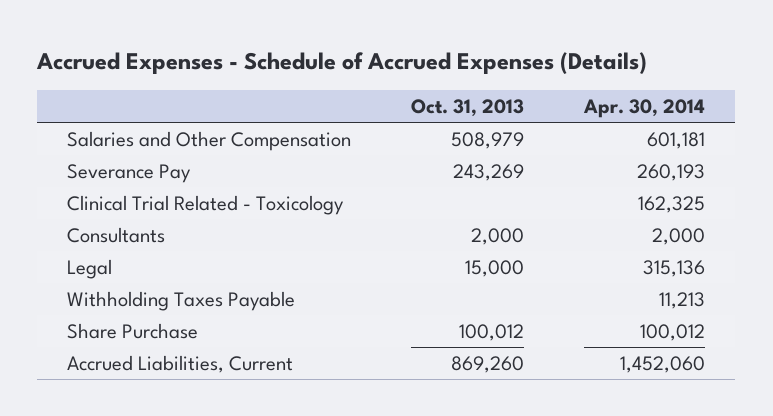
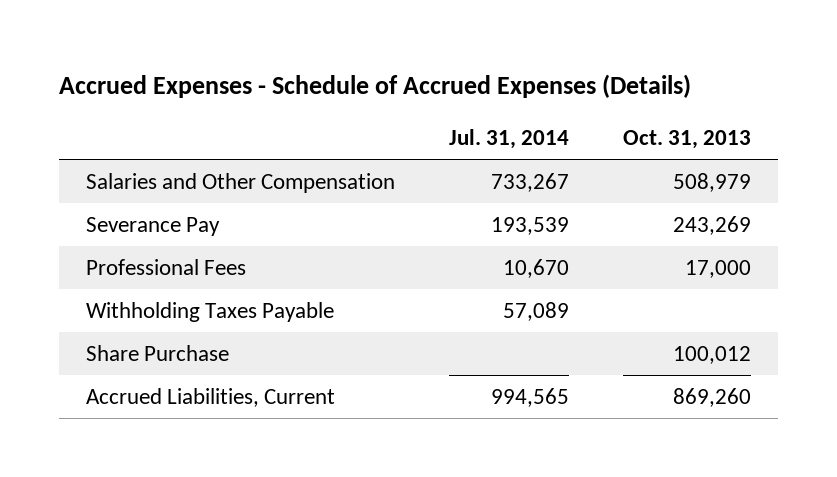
[583,99,706,119] Apr. 30, 2014 -> none
none -> [449,129,570,150] Jul. 31, 2014
[67,194,345,215] Clinical Trial Related - Toxicology -> none
[67,226,166,243] Consultants -> none
[67,258,113,279] Legal -> none
none -> [86,258,247,275] Professional Fees

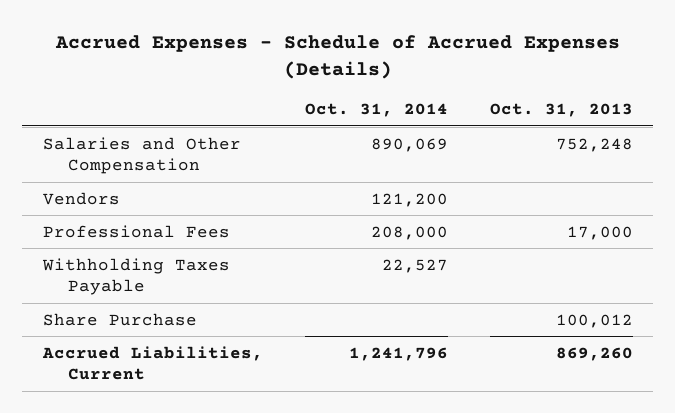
[449,129,570,150] Jul. 31, 2014 -> none
none -> [304,103,448,118] Oct. 31, 2014
[86,216,221,236] Severance Pay -> none
[673,172,752,192] 508,979 -> [555,137,633,152] 752,248
none -> [42,191,120,205] Vendors

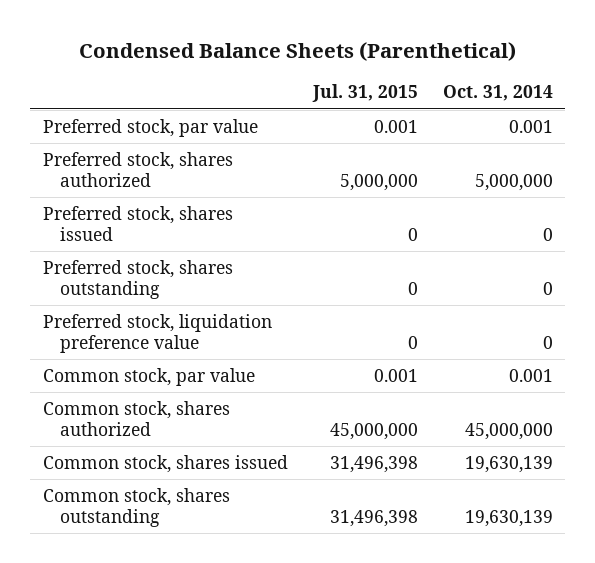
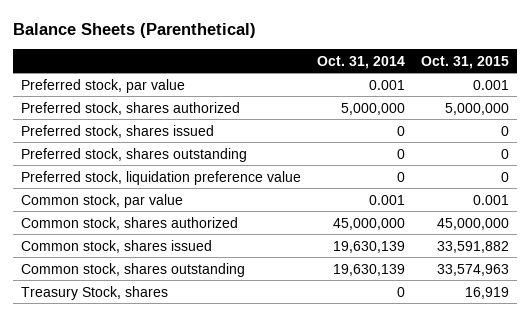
[78,41,516,61] Condensed Balance Sheets (Parenthetical) -> [12,22,256,38] Balance Sheets (Parenthetical)
[311,84,418,103] Jul. 31, 2015 -> none
none -> [421,55,510,69] Oct. 31, 2015
none -> [20,285,168,300] Treasury Stock, shares

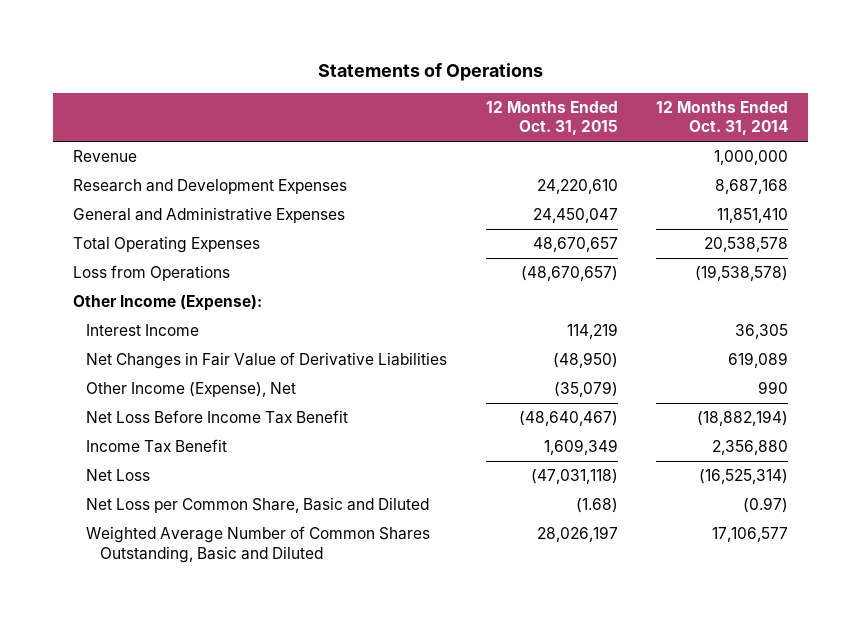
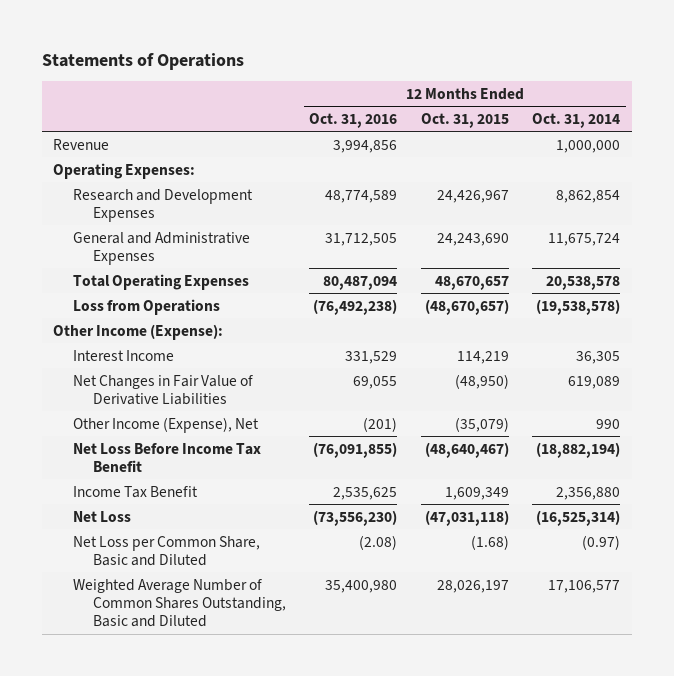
none -> [309,112,398,128] Oct. 31, 2016
none -> [53,162,196,179] Operating Expenses:
[536,179,618,195] 24,220,610 -> [436,189,509,203] 24,426,967
[715,179,789,195] 8,687,168 -> [556,189,621,203] 8,862,854
[532,208,618,224] 24,450,047 -> [436,232,509,246] 24,243,690
[717,208,789,224] 11,851,410 -> [548,232,621,246] 11,675,724

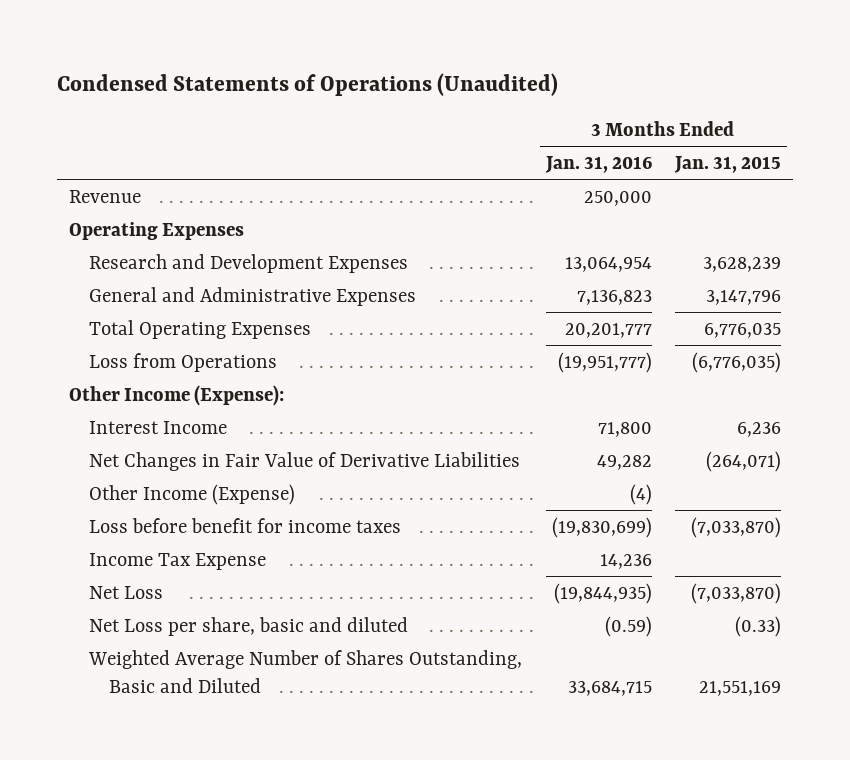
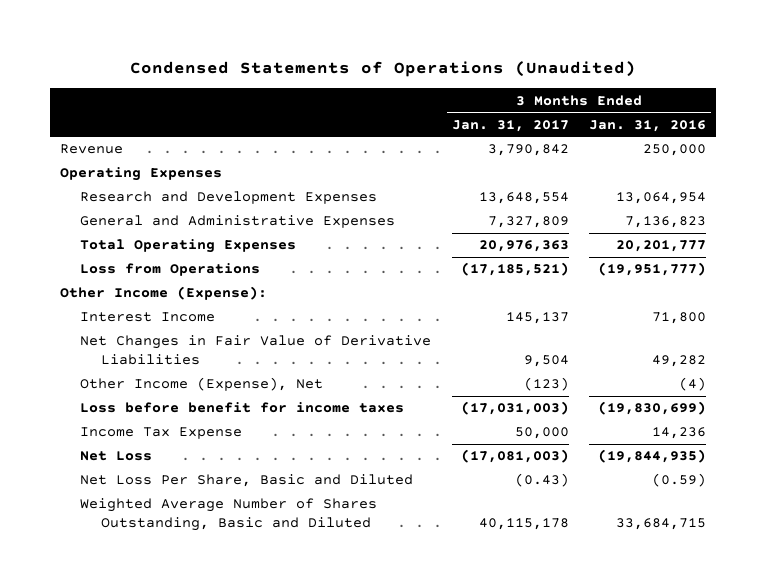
[673,155,781,173] Jan. 31, 2015 -> none
none -> [451,119,569,132] Jan. 31, 2017
[89,483,296,505] Other Income (Expense) -> [80,377,324,392] Other Income (Expense), Net
[89,616,409,636] Net Loss per share, basic and diluted -> [80,474,414,488] Net Loss Per Share, Basic and Diluted

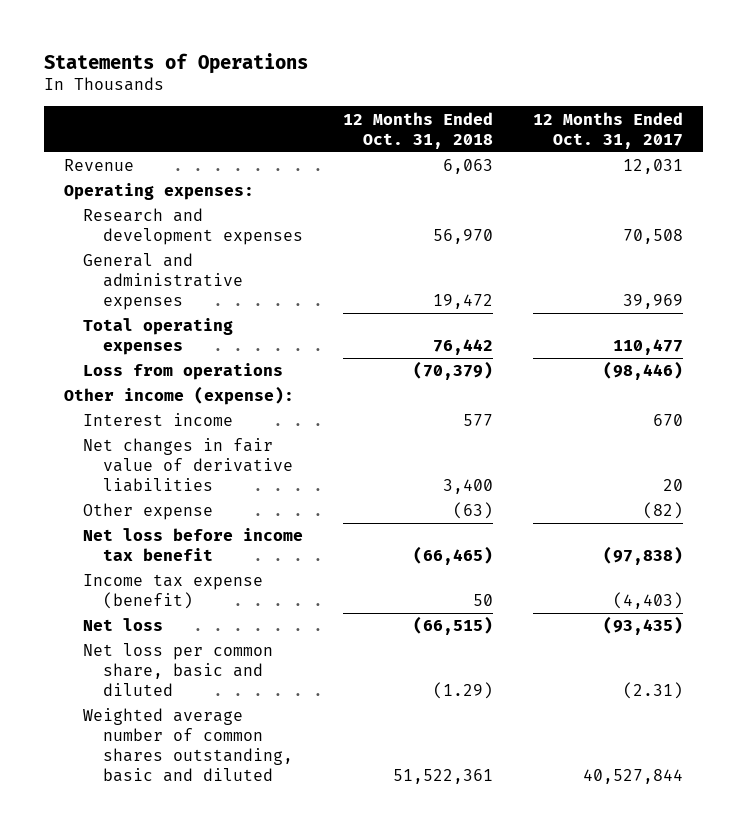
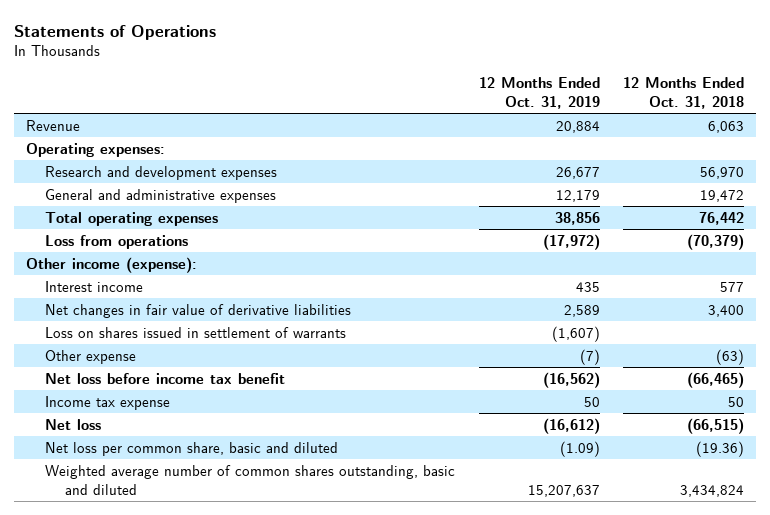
[533,111,684,149] 12 Months Ended Oct. 31, 2017 -> none
none -> [478,76,600,109] 12 Months Ended Oct. 31, 2019
none -> [45,326,347,338] Loss on shares issued in settlement of warrants
[83,574,264,610] Income tax expense (benefit) -> [45,395,171,410] Income tax expense
[433,682,494,700] (1.29) -> [696,440,745,457] (19.36)
[393,769,494,785] 51,522,361 -> [680,484,745,497] 3,434,824

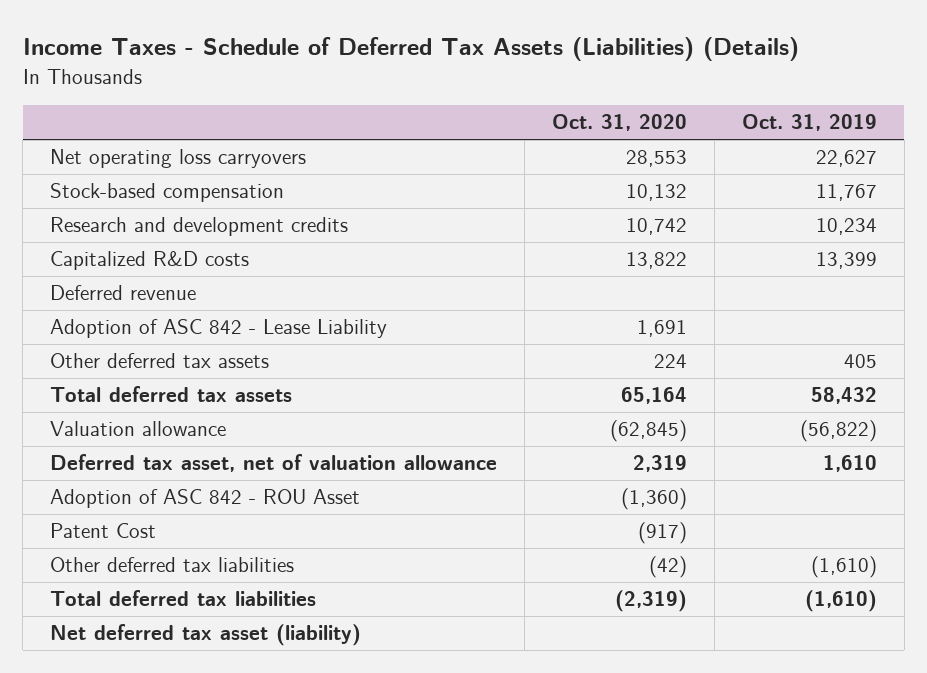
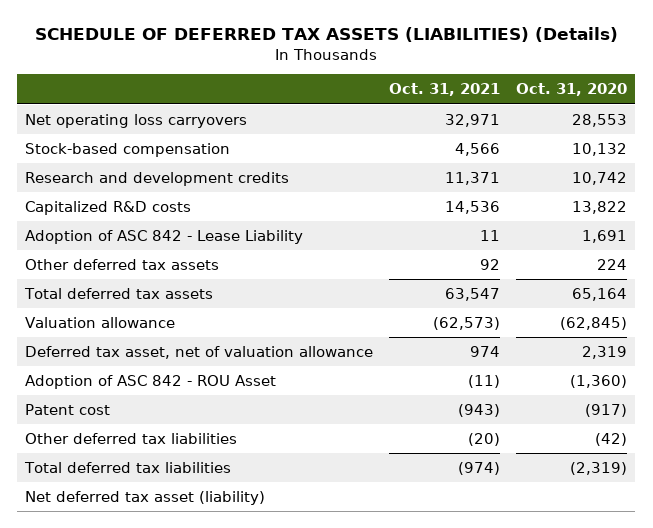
[22,37,799,62] Income Taxes - Schedule of Deferred Tax Assets (Liabilities) (Details) -> [35,26,619,42] SCHEDULE OF DEFERRED TAX ASSETS (LIABILITIES) (Details)
[741,114,877,132] Oct. 31, 2019 -> none
none -> [389,83,501,97] Oct. 31, 2021
[50,285,197,301] Deferred revenue -> none
[50,523,157,539] Patent Cost -> [25,403,111,415] Patent cost

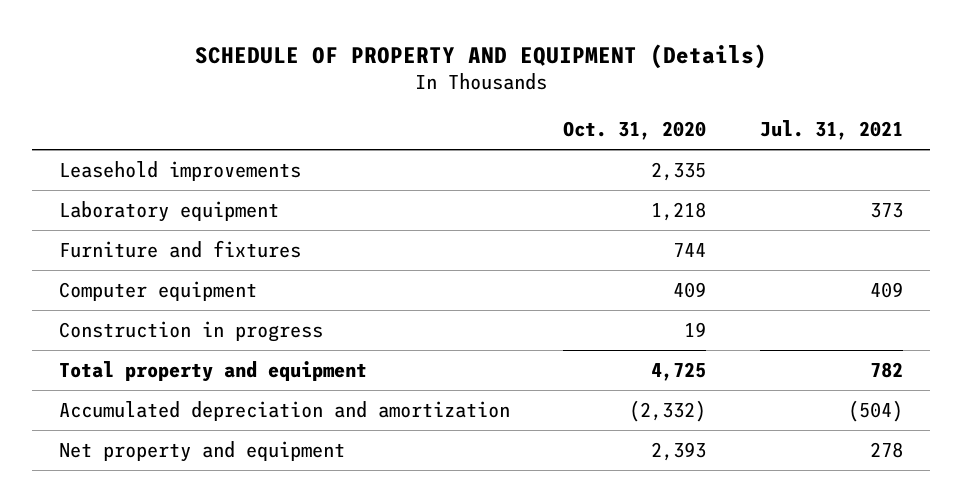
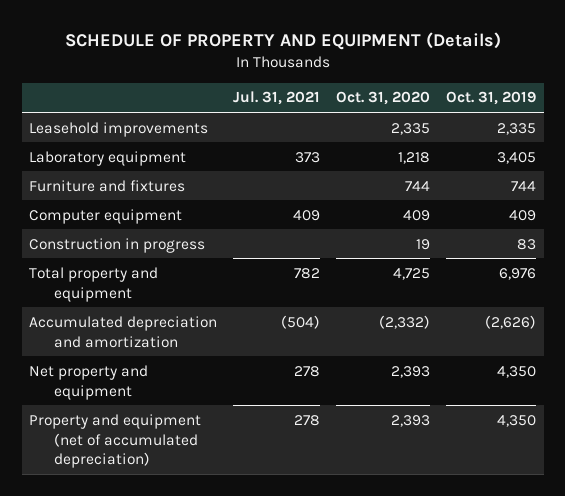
none -> [445,91,536,106] Oct. 31, 2019
none -> [29,413,202,469] Property and equipment (net of accumulated depreciation)

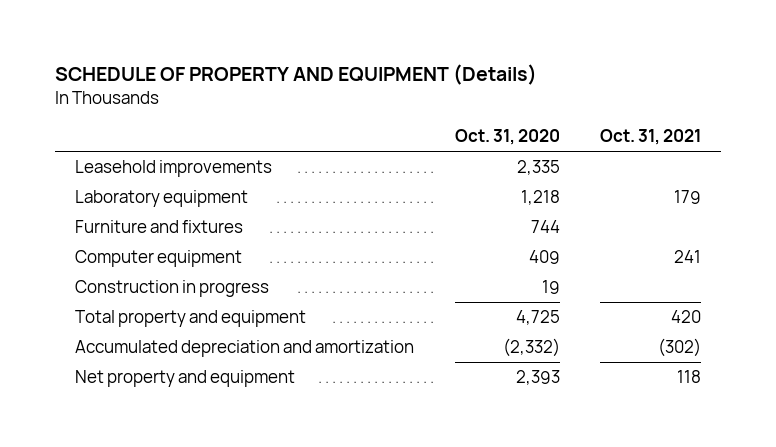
[233,91,321,106] Jul. 31, 2021 -> none
[445,91,536,106] Oct. 31, 2019 -> none
none -> [600,129,702,146] Oct. 31, 2021
[29,413,202,469] Property and equipment (net of accumulated depreciation) -> none

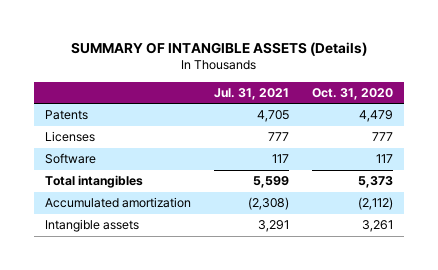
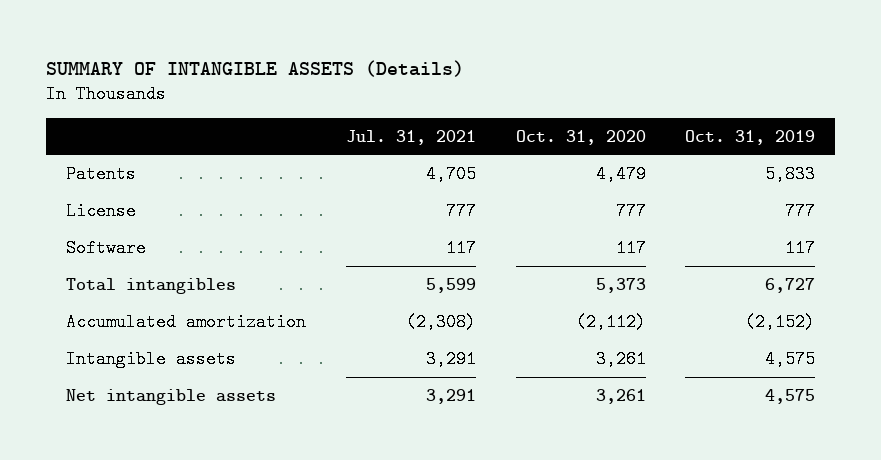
none -> [685,129,816,145] Oct. 31, 2019
[45,131,96,143] Licenses -> [66,201,137,220] License
none -> [66,388,277,405] Net intangible assets

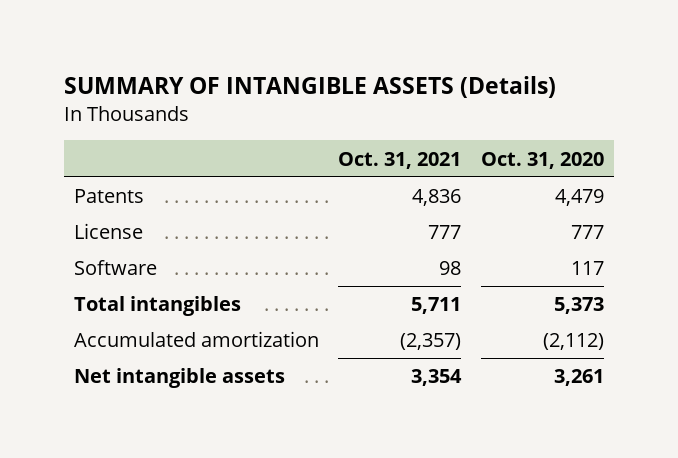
[345,129,476,145] Jul. 31, 2021 -> none
[685,129,816,145] Oct. 31, 2019 -> none
none -> [338,151,462,169] Oct. 31, 2021
[66,349,237,368] Intangible assets -> none

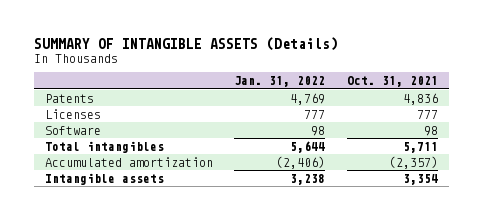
[481,151,605,169] Oct. 31, 2020 -> none
none -> [234,76,326,88] Jan. 31, 2022
[73,223,143,240] License -> [44,108,101,119] Licenses
[73,368,285,389] Net intangible assets -> [44,172,164,185] Intangible assets

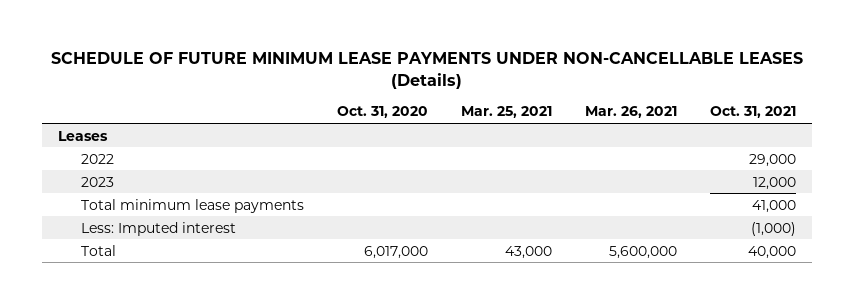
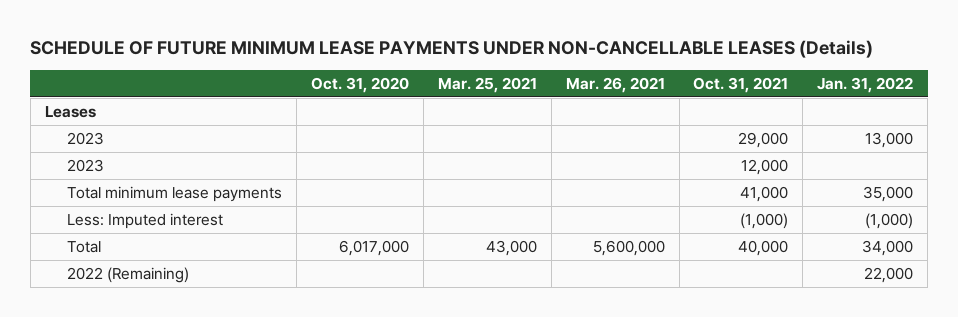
none -> [817,76,914,93] Jan. 31, 2022
[80,153,114,164] 2022 -> [67,131,105,145] 2023
none -> [67,266,190,283] 2022 (Remaining)

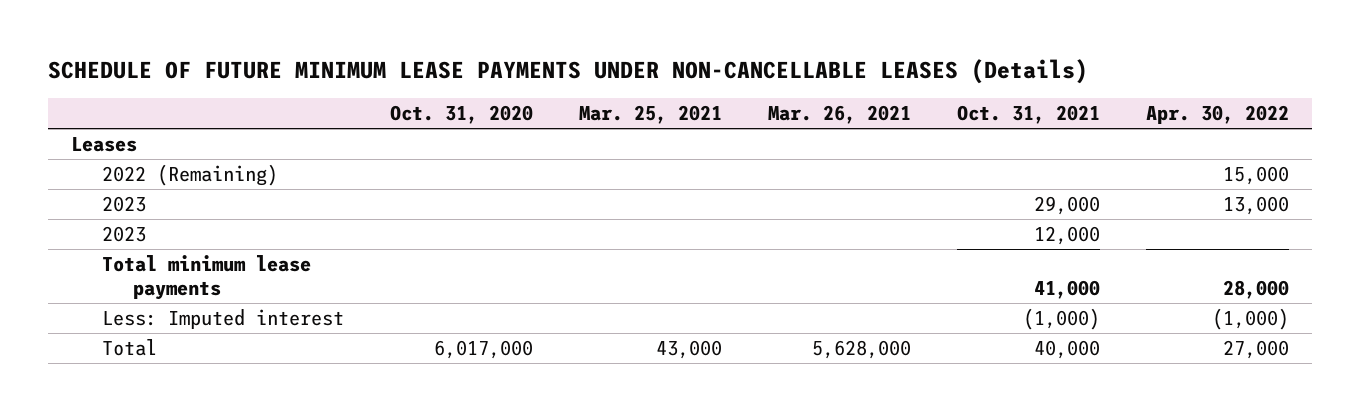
[817,76,914,93] Jan. 31, 2022 -> none
none -> [1145,105,1289,125] Apr. 30, 2022
[67,266,190,283] 2022 (Remaining) -> [101,163,278,186] 2022 (Remaining)
[592,239,665,256] 5,600,000 -> [811,339,911,359] 5,628,000

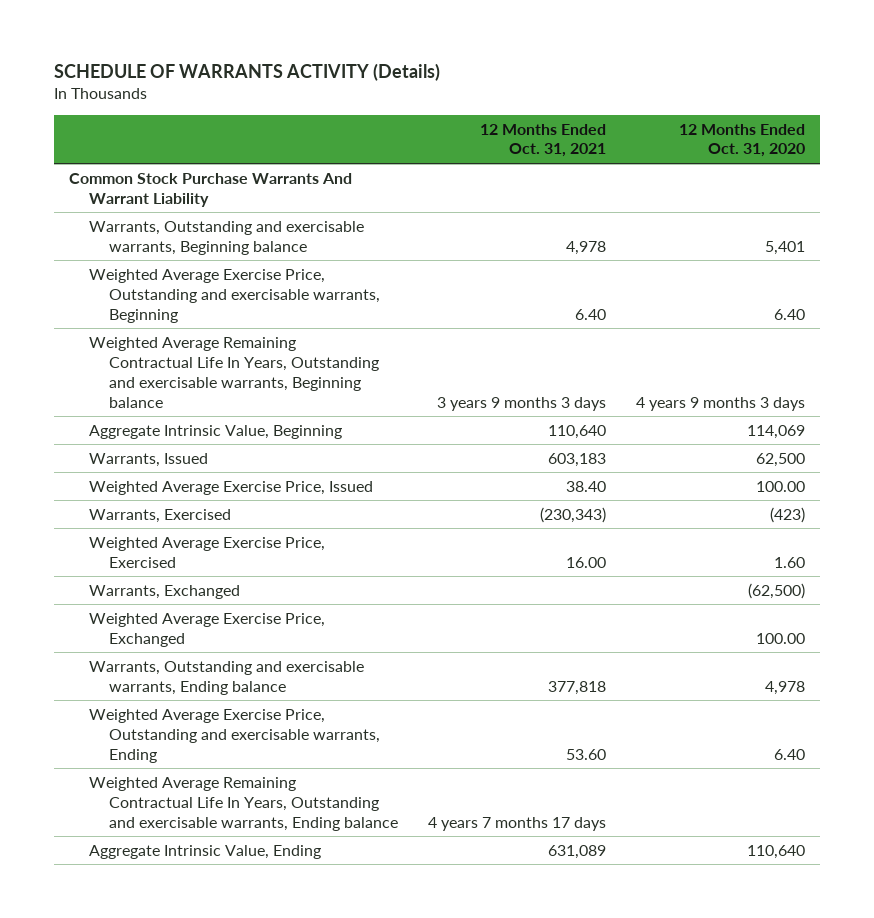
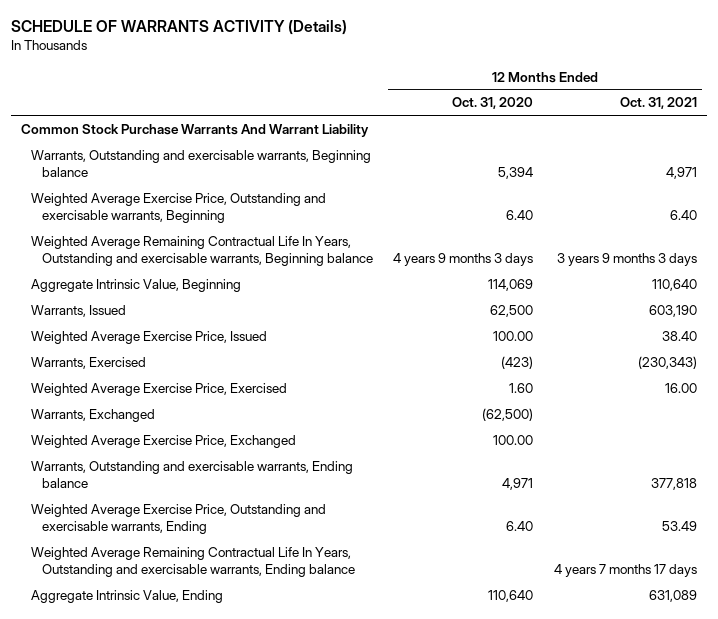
[565,240,606,255] 4,978 -> [665,167,697,180] 4,971
[764,240,805,255] 5,401 -> [498,167,534,180] 5,394
[547,452,606,467] 603,183 -> [648,304,697,317] 603,190
[764,680,805,695] 4,978 -> [502,478,534,491] 4,971
[565,748,606,760] 53.60 -> [661,521,697,532] 53.49

